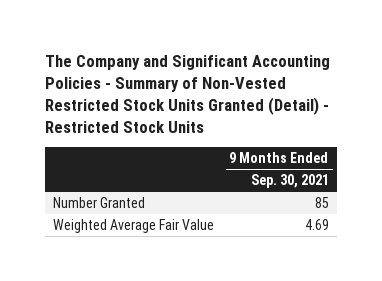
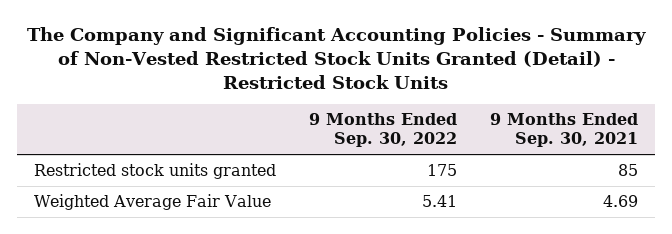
none -> [309,113,458,148] 9 Months Ended Sep. 30, 2022
[52,197,145,209] Number Granted -> [33,163,276,180] Restricted stock units granted

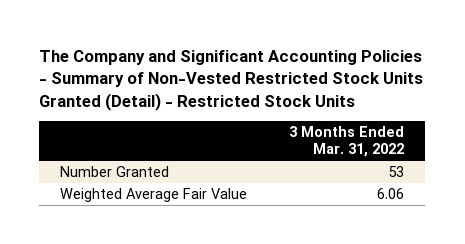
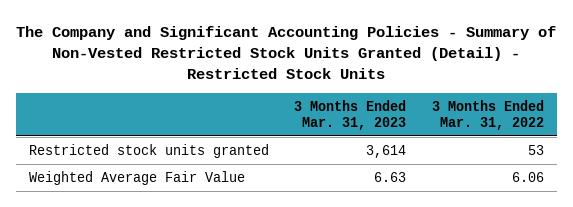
none -> [294,99,407,131] 3 Months Ended Mar. 31, 2023
[60,166,170,178] Number Granted -> [28,143,269,158] Restricted stock units granted

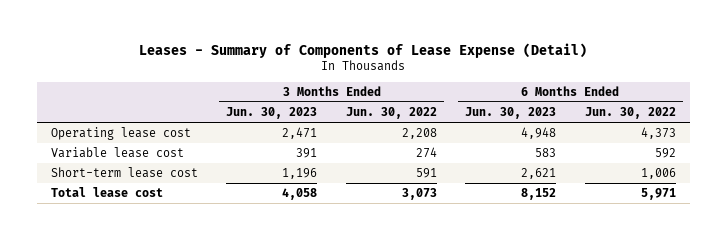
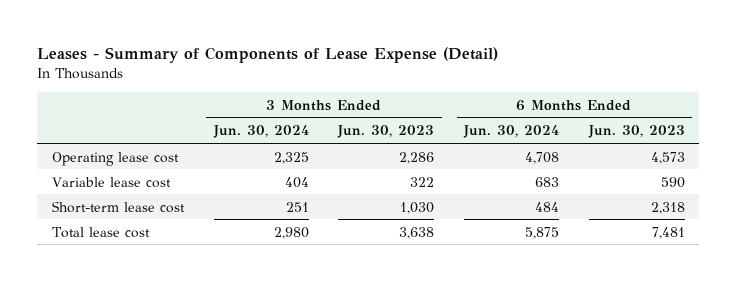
[345,107,437,120] Jun. 30, 2022 -> none
[584,107,676,120] Jun. 30, 2022 -> none
none -> [212,125,309,139] Jun. 30, 2024
none -> [462,125,559,139] Jun. 30, 2024
[282,127,318,140] 2,471 -> [399,151,435,164] 2,286
[521,127,557,140] 4,948 -> [650,151,685,164] 4,573
[296,148,318,159] 391 -> [410,176,435,187] 322
[535,148,557,158] 583 -> [660,176,685,188] 590
[282,168,318,180] 1,196 -> [400,201,435,214] 1,030
[521,168,557,180] 2,621 -> [650,201,685,214] 2,318
[282,188,318,201] 4,058 -> [399,226,435,239] 3,638
[521,188,557,201] 8,152 -> [651,226,685,239] 7,481

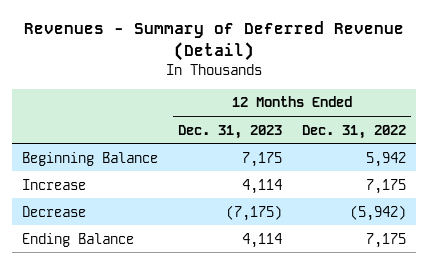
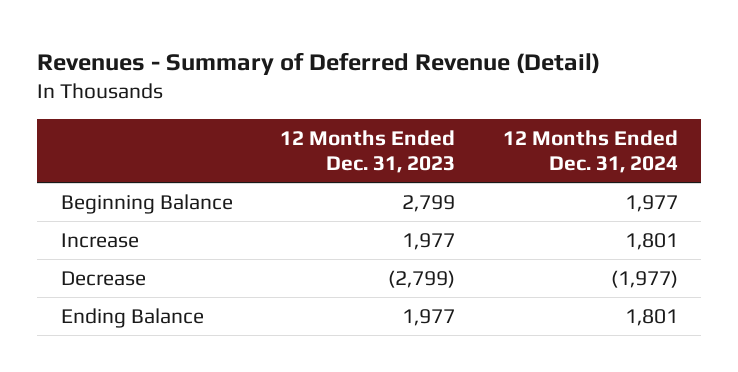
[302,124,407,139] Dec. 31, 2022 -> none
none -> [502,130,678,174] 12 Months Ended Dec. 31, 2024
[242,151,283,167] 7,175 -> [402,194,456,212] 2,799
[242,178,283,194] 4,114 -> [402,232,456,250] 1,977
[226,204,283,221] (7,175) -> [388,269,456,288] (2,799)
[242,232,283,248] 4,114 -> [402,308,456,326] 1,977

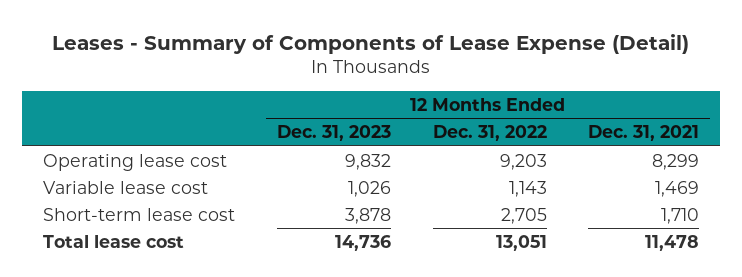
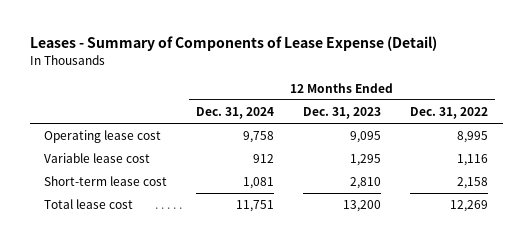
[588,125,700,142] Dec. 31, 2021 -> none
none -> [196,106,275,119] Dec. 31, 2024
[344,153,391,170] 9,832 -> [350,130,382,143] 9,095
[499,153,547,170] 9,203 -> [457,130,489,143] 8,995
[347,180,391,197] 1,026 -> [350,153,382,166] 1,295
[508,180,547,197] 1,143 -> [457,153,489,166] 1,116
[344,207,391,224] 3,878 -> [350,176,382,189] 2,810
[500,207,547,224] 2,705 -> [457,176,489,189] 2,158
[334,234,391,251] 14,736 -> [343,199,382,212] 13,200
[495,234,547,251] 13,051 -> [450,199,489,212] 12,269

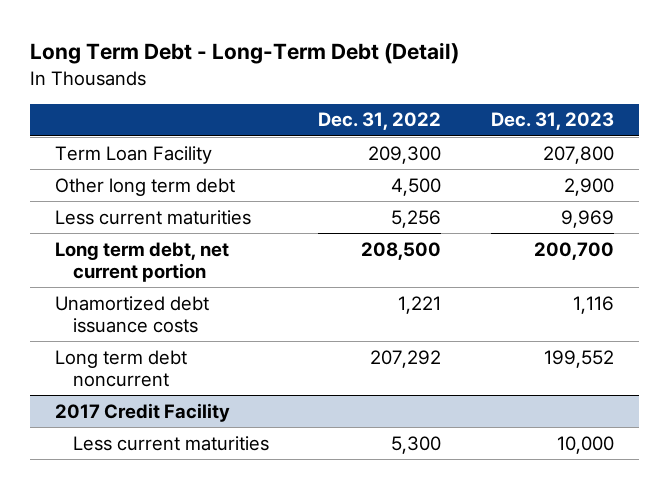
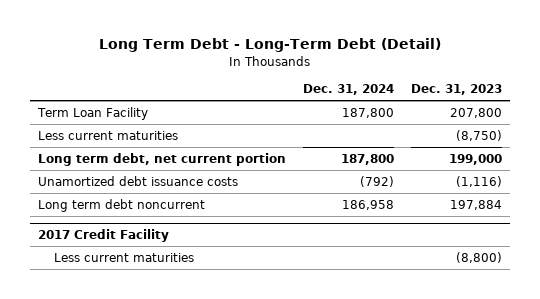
[318,112,442,131] Dec. 31, 2022 -> none
none -> [303,84,395,96] Dec. 31, 2024
[55,177,236,196] Other long term debt -> none
[560,209,614,228] 9,969 -> [455,129,502,141] (8,750)
[533,241,614,260] 200,700 -> [448,153,502,165] 199,000
[572,295,614,314] 1,116 -> [455,175,502,187] (1,116)
[543,349,614,368] 199,552 -> [449,199,502,210] 197,884
[556,435,614,454] 10,000 -> [455,251,502,263] (8,800)

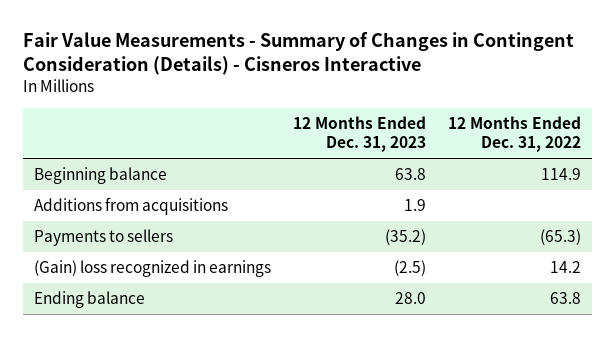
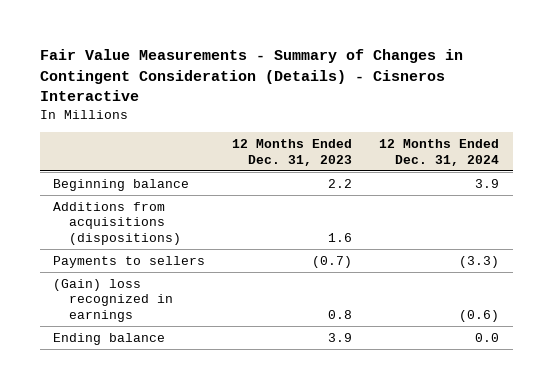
[448,115,582,153] 12 Months Ended Dec. 31, 2022 -> none
none -> [379,139,500,166] 12 Months Ended Dec. 31, 2024
[395,168,427,181] 63.8 -> [328,178,353,188] 2.2
[33,197,228,216] Additions from acquisitions -> [53,201,181,245] Additions from acquisitions (dispositions)
[404,199,427,212] 1.9 -> [328,232,353,242] 1.6
[385,229,427,246] (35.2) -> [312,255,353,268] (0.7)
[394,260,427,277] (2.5) -> [328,309,353,319] 0.8
[395,292,427,305] 28.0 -> [328,332,353,342] 3.9

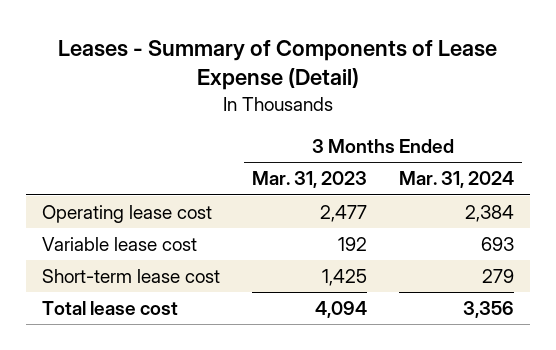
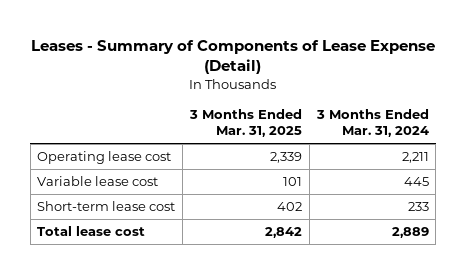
[252,171,368,189] Mar. 31, 2023 -> none
none -> [189,109,303,138] 3 Months Ended Mar. 31, 2025
[465,205,515,223] 2,384 -> [401,152,429,164] 2,211
[481,237,515,252] 693 -> [403,177,429,187] 445
[482,269,515,284] 279 -> [407,202,429,212] 233
[463,301,515,319] 3,356 -> [391,227,429,239] 2,889

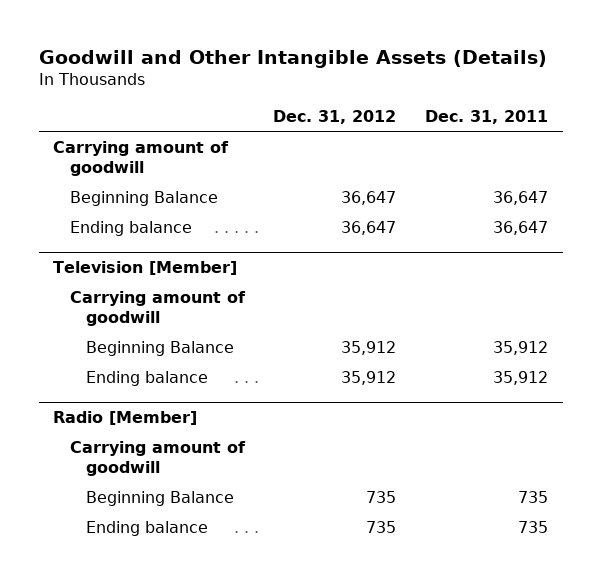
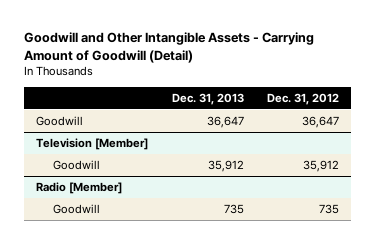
[38,49,547,68] Goodwill and Other Intangible Assets (Details) -> [24,32,315,64] Goodwill and Other Intangible Assets - Carrying Amount of Goodwill (Detail)
[425,110,549,125] Dec. 31, 2011 -> none
none -> [171,92,244,105] Dec. 31, 2013
[53,140,230,177] Carrying amount of goodwill -> none
[69,220,192,236] Ending balance -> none
[69,190,218,206] Beginning Balance -> [36,115,84,126] Goodwill
[69,290,246,327] Carrying amount of goodwill -> none
[85,370,208,386] Ending balance -> none
[85,340,234,356] Beginning Balance -> [53,159,101,170] Goodwill
[69,440,246,477] Carrying amount of goodwill -> none
[85,520,208,536] Ending balance -> none
[85,490,234,506] Beginning Balance -> [53,203,101,214] Goodwill

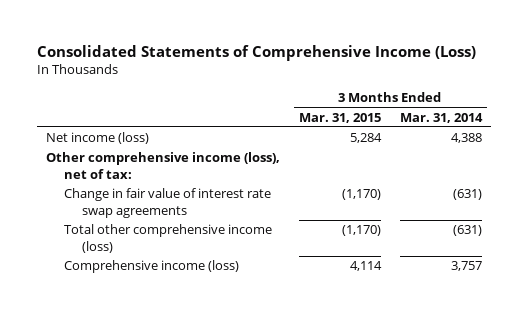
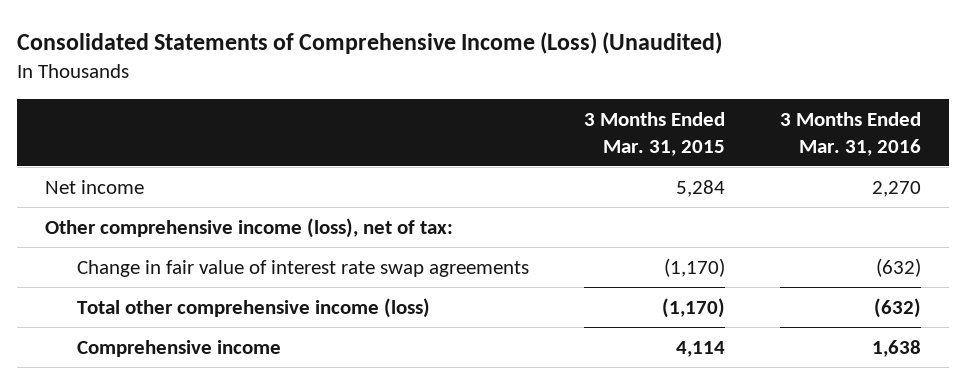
[36,44,476,61] Consolidated Statements of Comprehensive Income (Loss) -> [16,31,722,54] Consolidated Statements of Comprehensive Income (Loss) (Unaudited)
[399,112,483,123] Mar. 31, 2014 -> none
none -> [780,111,922,156] 3 Months Ended Mar. 31, 2016
[46,132,150,145] Net income (loss) -> [44,179,144,194] Net income
[64,260,240,274] Comprehensive income (loss) -> [76,339,281,357] Comprehensive income

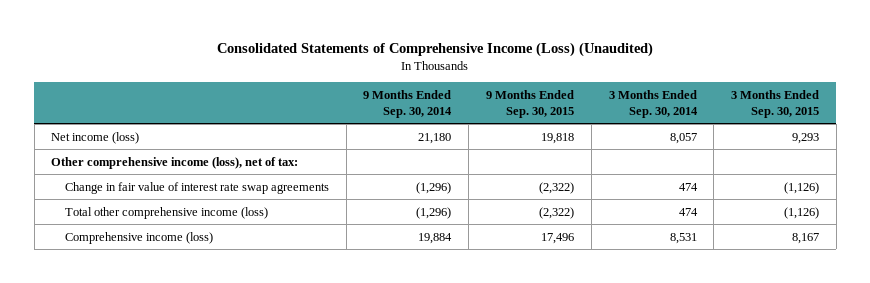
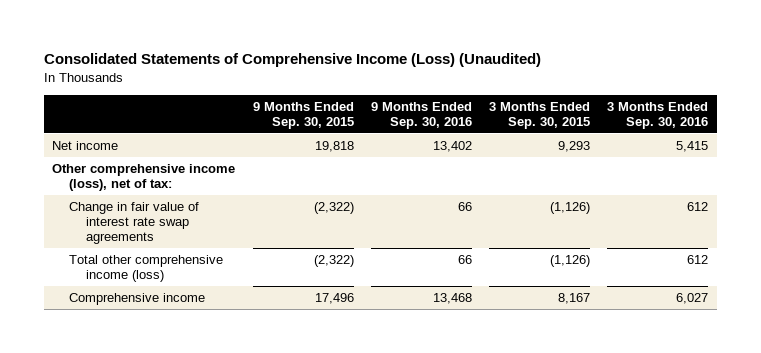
[363,89,453,118] 9 Months Ended Sep. 30, 2014 -> none
[608,89,698,118] 3 Months Ended Sep. 30, 2014 -> none
none -> [370,101,472,129] 9 Months Ended Sep. 30, 2016
none -> [607,101,709,129] 3 Months Ended Sep. 30, 2016
[51,131,140,144] Net income (loss) -> [52,140,119,150] Net income
[64,231,213,244] Comprehensive income (loss) -> [69,292,206,305] Comprehensive income

